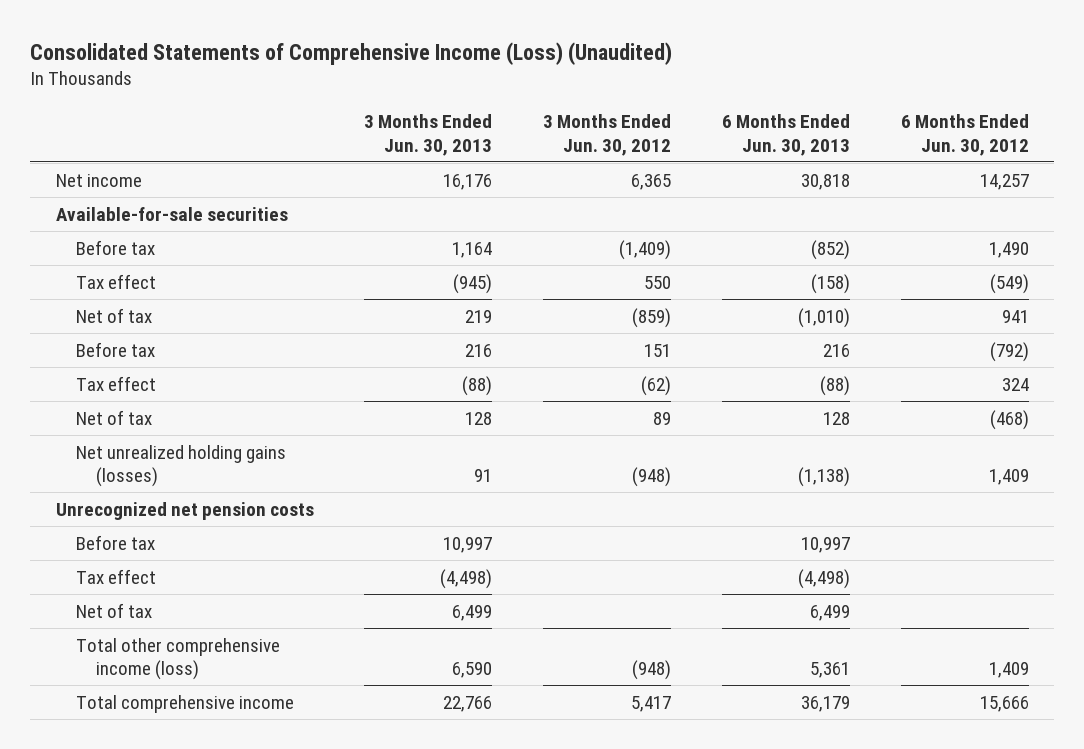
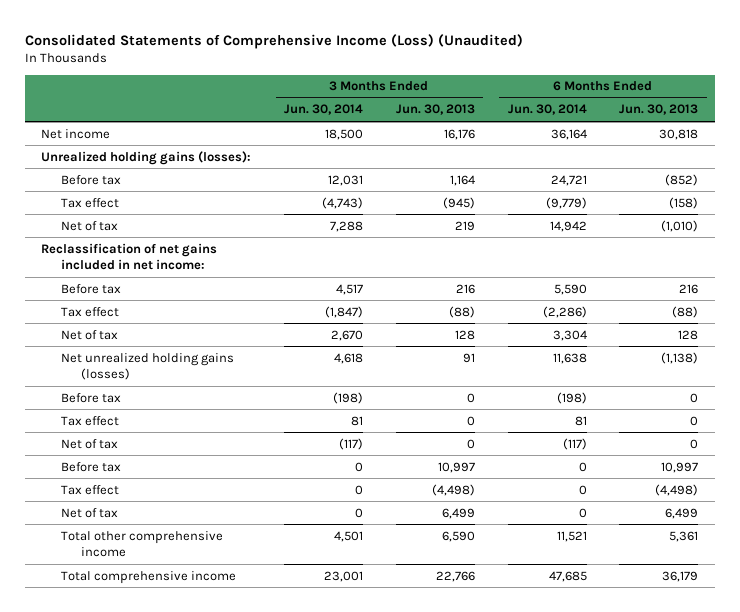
[543,114,672,156] 3 Months Ended Jun. 30, 2012 -> none
[900,114,1029,156] 6 Months Ended Jun. 30, 2012 -> none
none -> [283,104,363,116] Jun. 30, 2014
none -> [507,104,587,116] Jun. 30, 2014
[55,206,288,221] Available-for-sale securities -> none
none -> [41,150,252,165] Unrealized holding gains (losses):
none -> [41,242,218,270] Reclassification of net gains included in net income:
[55,501,314,520] Unrecognized net pension costs -> none
none -> [61,392,122,403] Before tax
none -> [61,415,120,426] Tax effect
none -> [61,438,119,449] Net of tax
[75,637,280,681] Total other comprehensive income (loss) -> [61,530,224,557] Total other comprehensive income

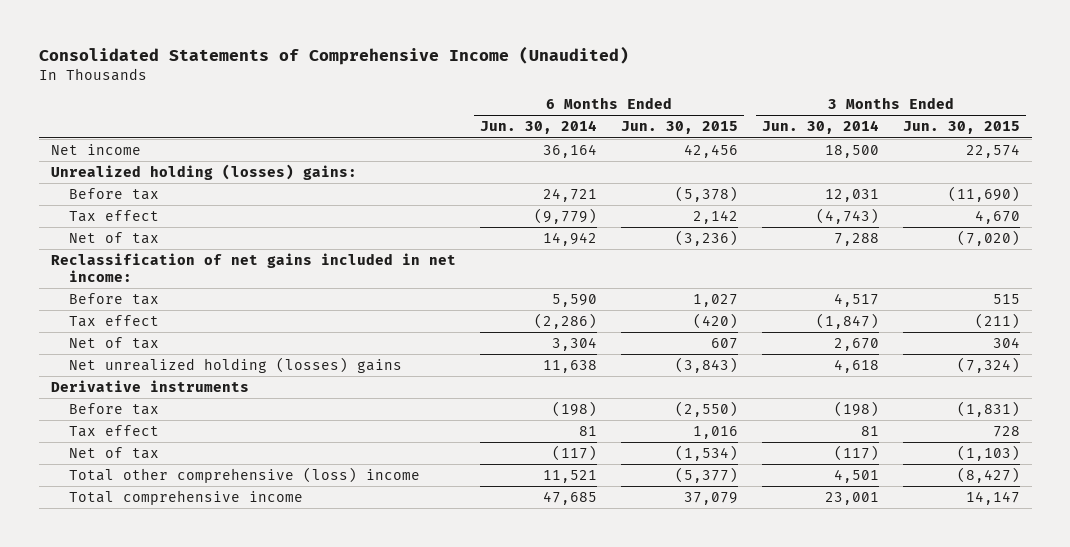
[24,33,523,49] Consolidated Statements of Comprehensive Income (Loss) (Unaudited) -> [38,45,629,65] Consolidated Statements of Comprehensive Income (Unaudited)
[395,104,475,116] Jun. 30, 2013 -> none
[619,104,699,116] Jun. 30, 2013 -> none
none -> [620,121,738,135] Jun. 30, 2015
none -> [902,121,1020,135] Jun. 30, 2015
[41,150,252,165] Unrealized holding gains (losses): -> [50,163,357,180] Unrealized holding (losses) gains:
[61,352,235,380] Net unrealized holding gains (losses) -> [68,356,402,373] Net unrealized holding (losses) gains
none -> [50,379,249,392] Derivative instruments
[61,461,122,472] Before tax -> none
[61,484,120,495] Tax effect -> none
[61,507,119,518] Net of tax -> none
[61,530,224,557] Total other comprehensive income -> [68,466,420,483] Total other comprehensive (loss) income

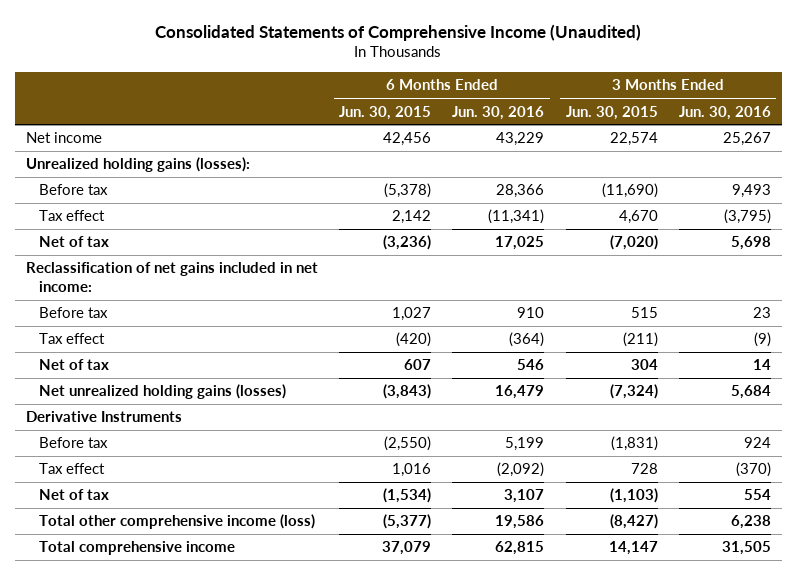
[479,120,597,135] Jun. 30, 2014 -> none
[761,120,879,135] Jun. 30, 2014 -> none
none -> [452,105,545,120] Jun. 30, 2016
none -> [678,105,771,120] Jun. 30, 2016
[50,163,357,180] Unrealized holding (losses) gains: -> [25,157,250,173] Unrealized holding gains (losses):
[68,356,402,373] Net unrealized holding (losses) gains -> [38,384,286,400] Net unrealized holding gains (losses)
[50,379,249,392] Derivative instruments -> [25,411,182,423] Derivative Instruments
[68,466,420,483] Total other comprehensive (loss) income -> [38,514,315,530] Total other comprehensive income (loss)

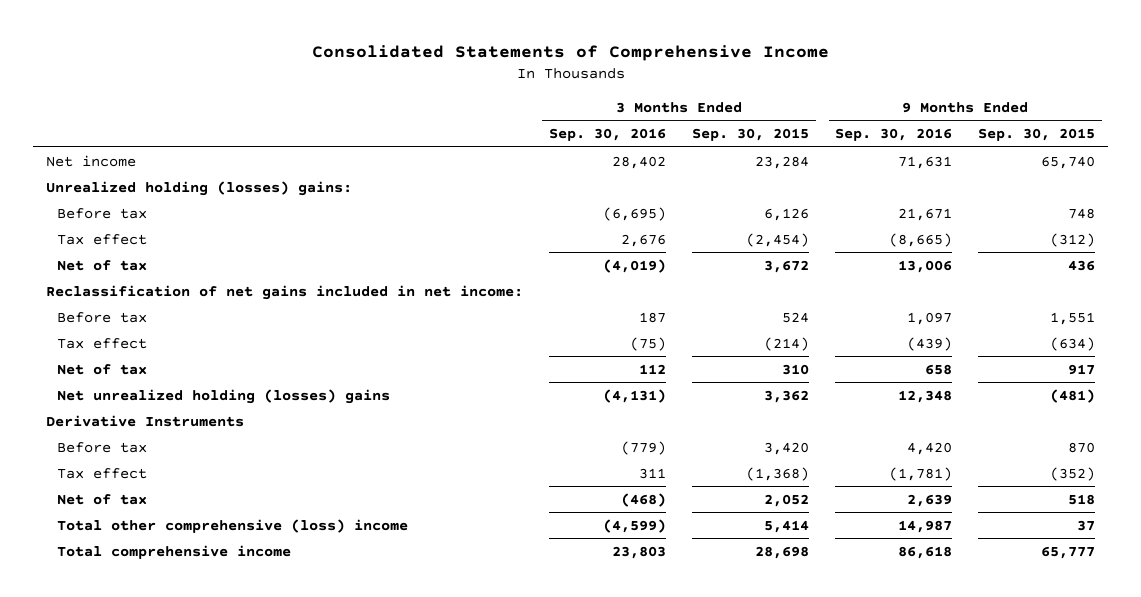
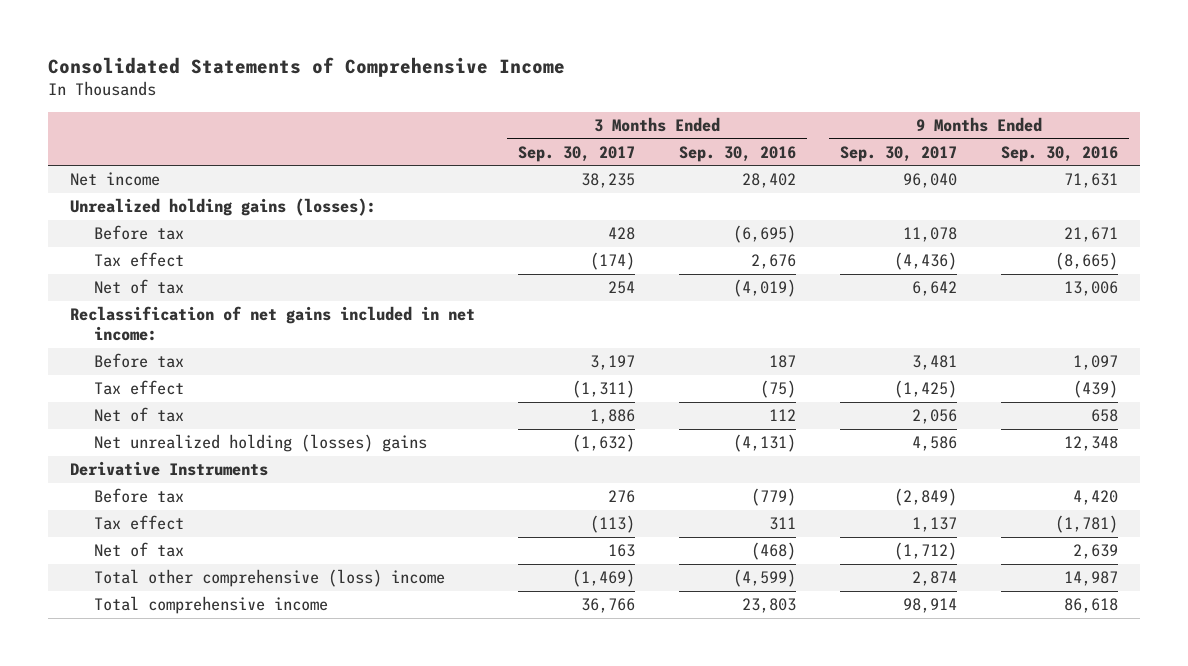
[692,128,810,142] Sep. 30, 2015 -> none
[978,128,1096,142] Sep. 30, 2015 -> none
none -> [518,145,636,162] Sep. 30, 2017
none -> [840,145,958,162] Sep. 30, 2017
[45,180,352,196] Unrealized holding (losses) gains: -> [69,198,376,217] Unrealized holding gains (losses):

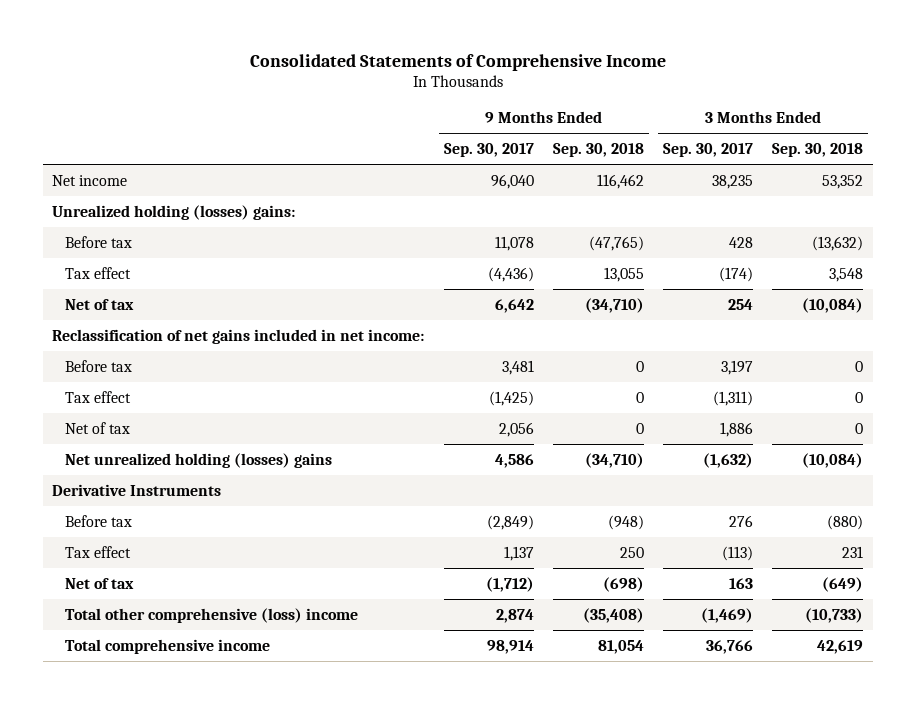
[679,145,797,162] Sep. 30, 2016 -> none
[1001,145,1119,162] Sep. 30, 2016 -> none
none -> [552,142,644,157] Sep. 30, 2018
none -> [772,142,864,157] Sep. 30, 2018
[69,198,376,217] Unrealized holding gains (losses): -> [52,204,296,220] Unrealized holding (losses) gains:

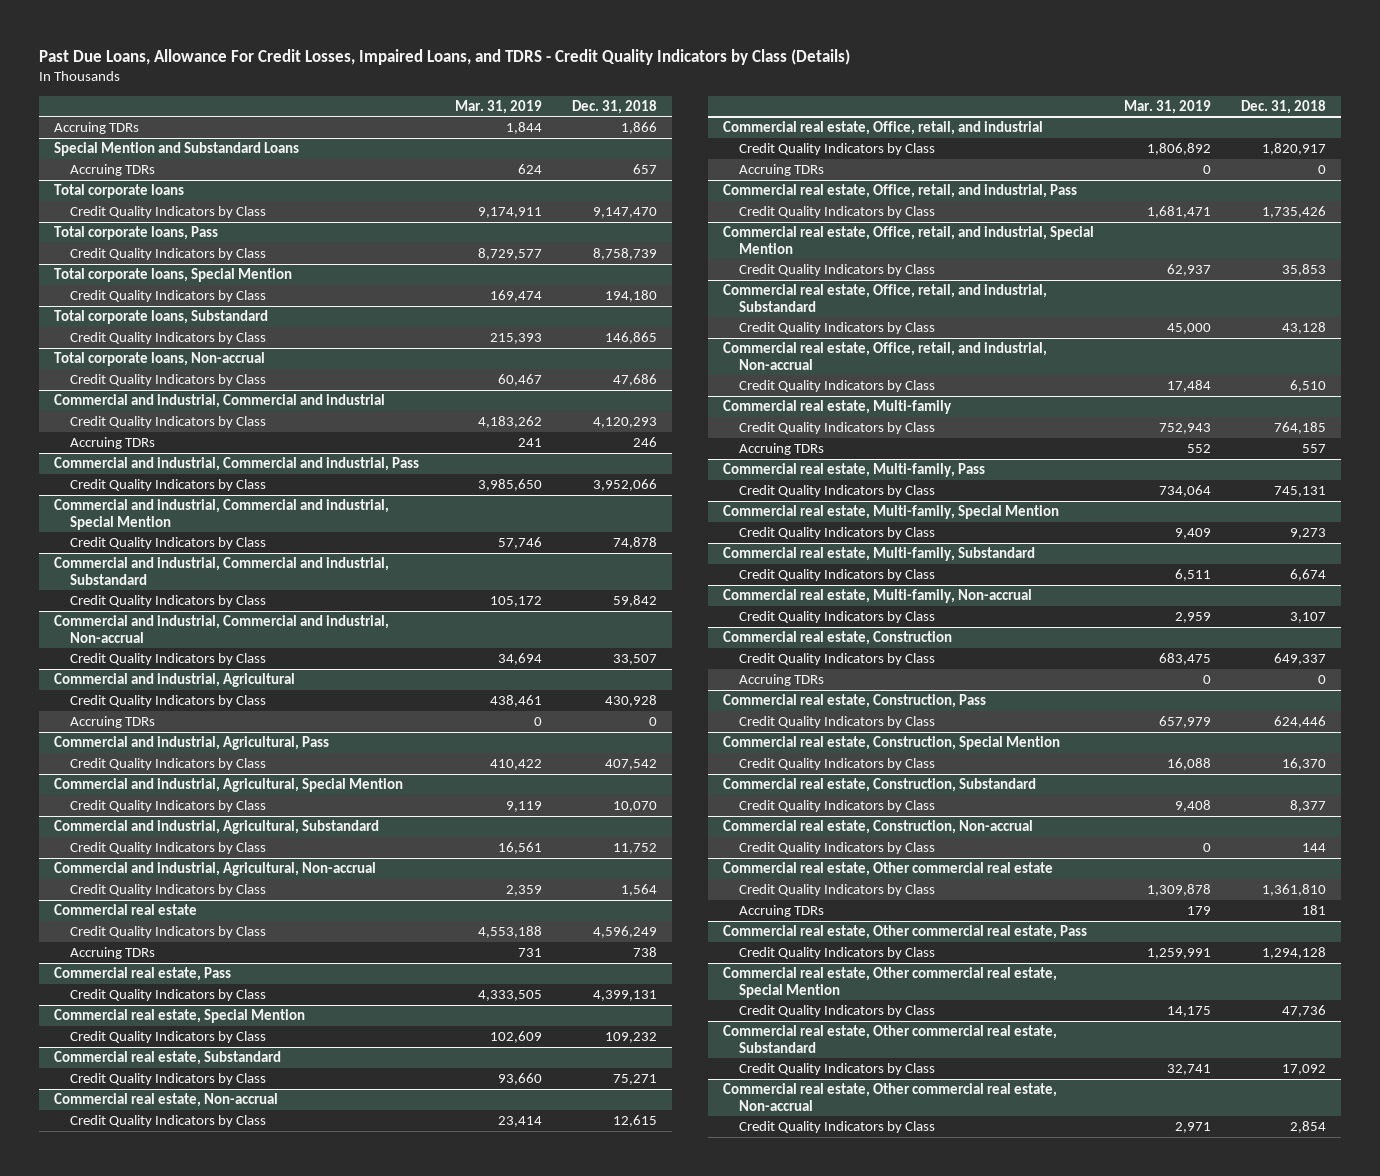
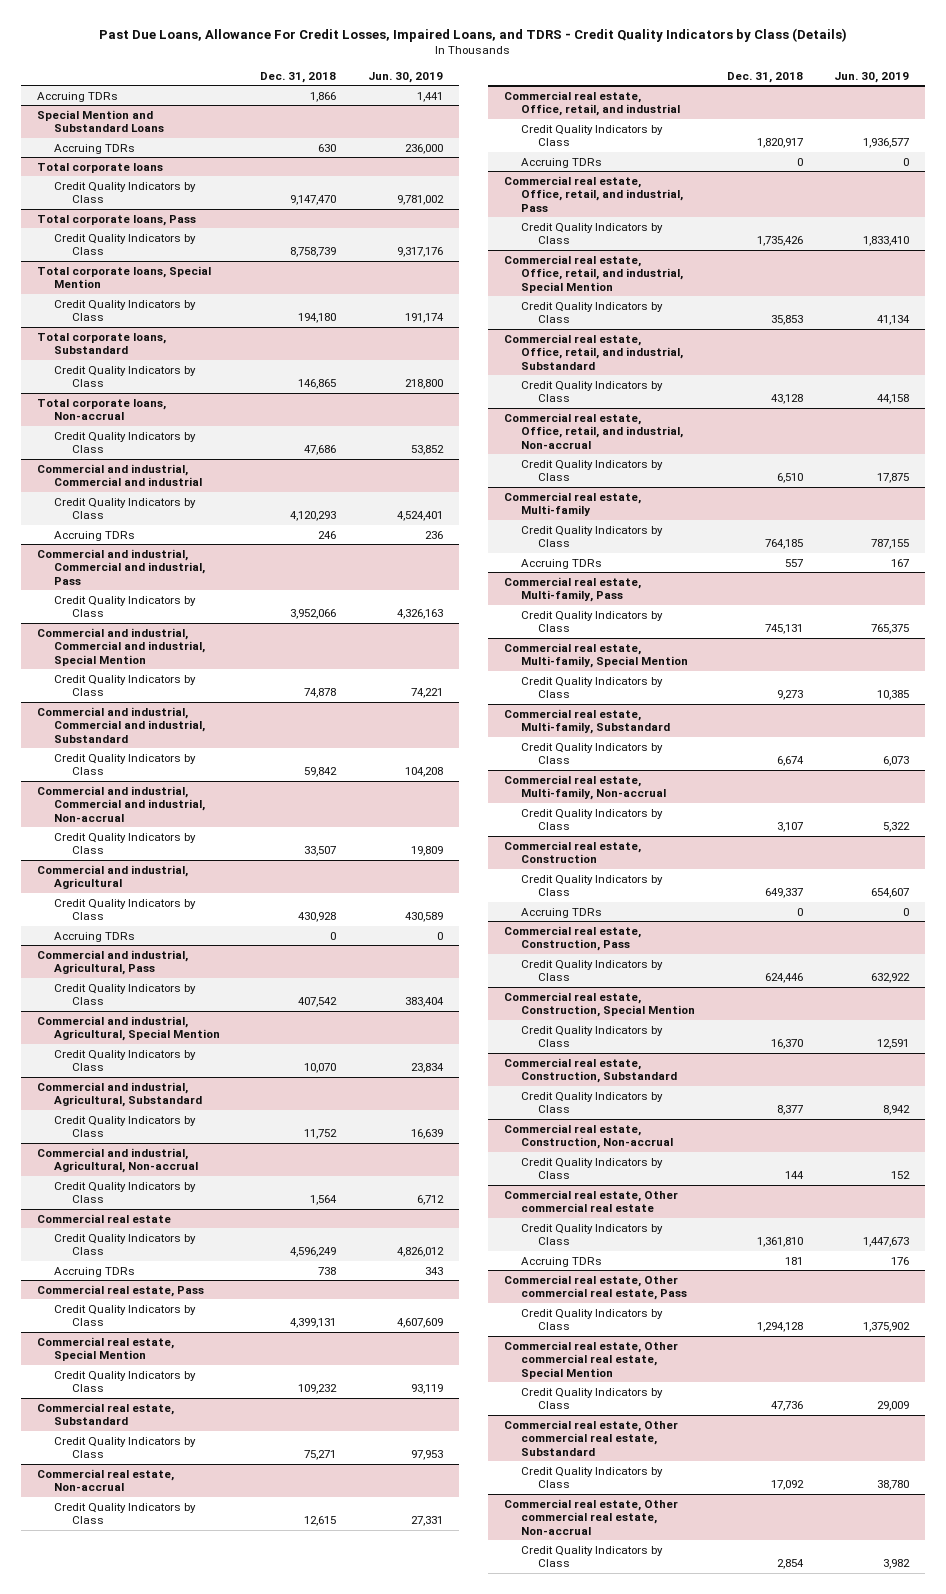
[455,99,543,114] Mar. 31, 2019 -> none
none -> [367,71,443,83] Jun. 30, 2019
[633,164,658,175] 657 -> [318,143,337,152] 630

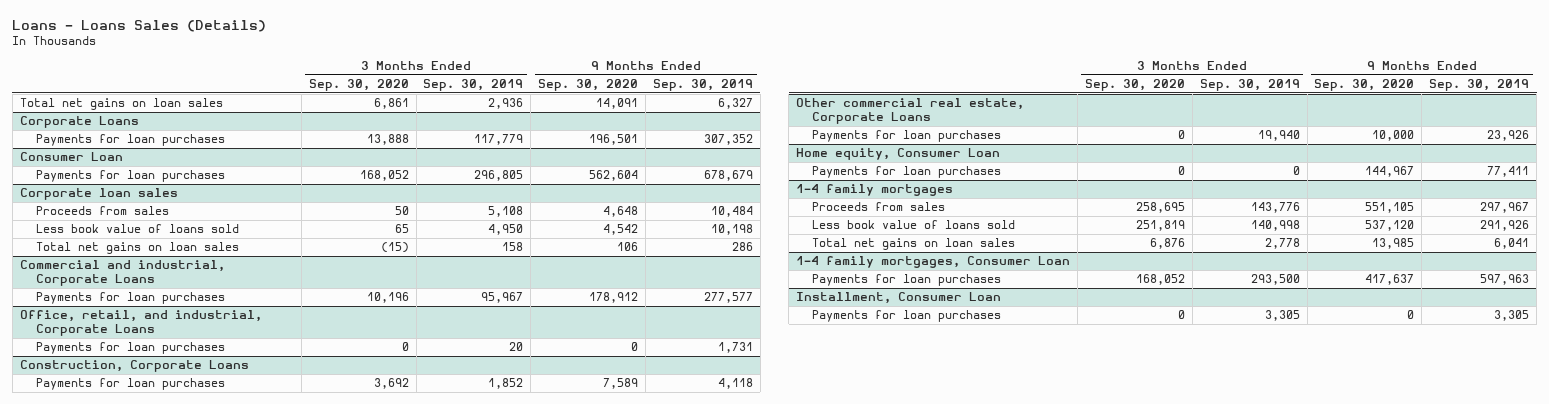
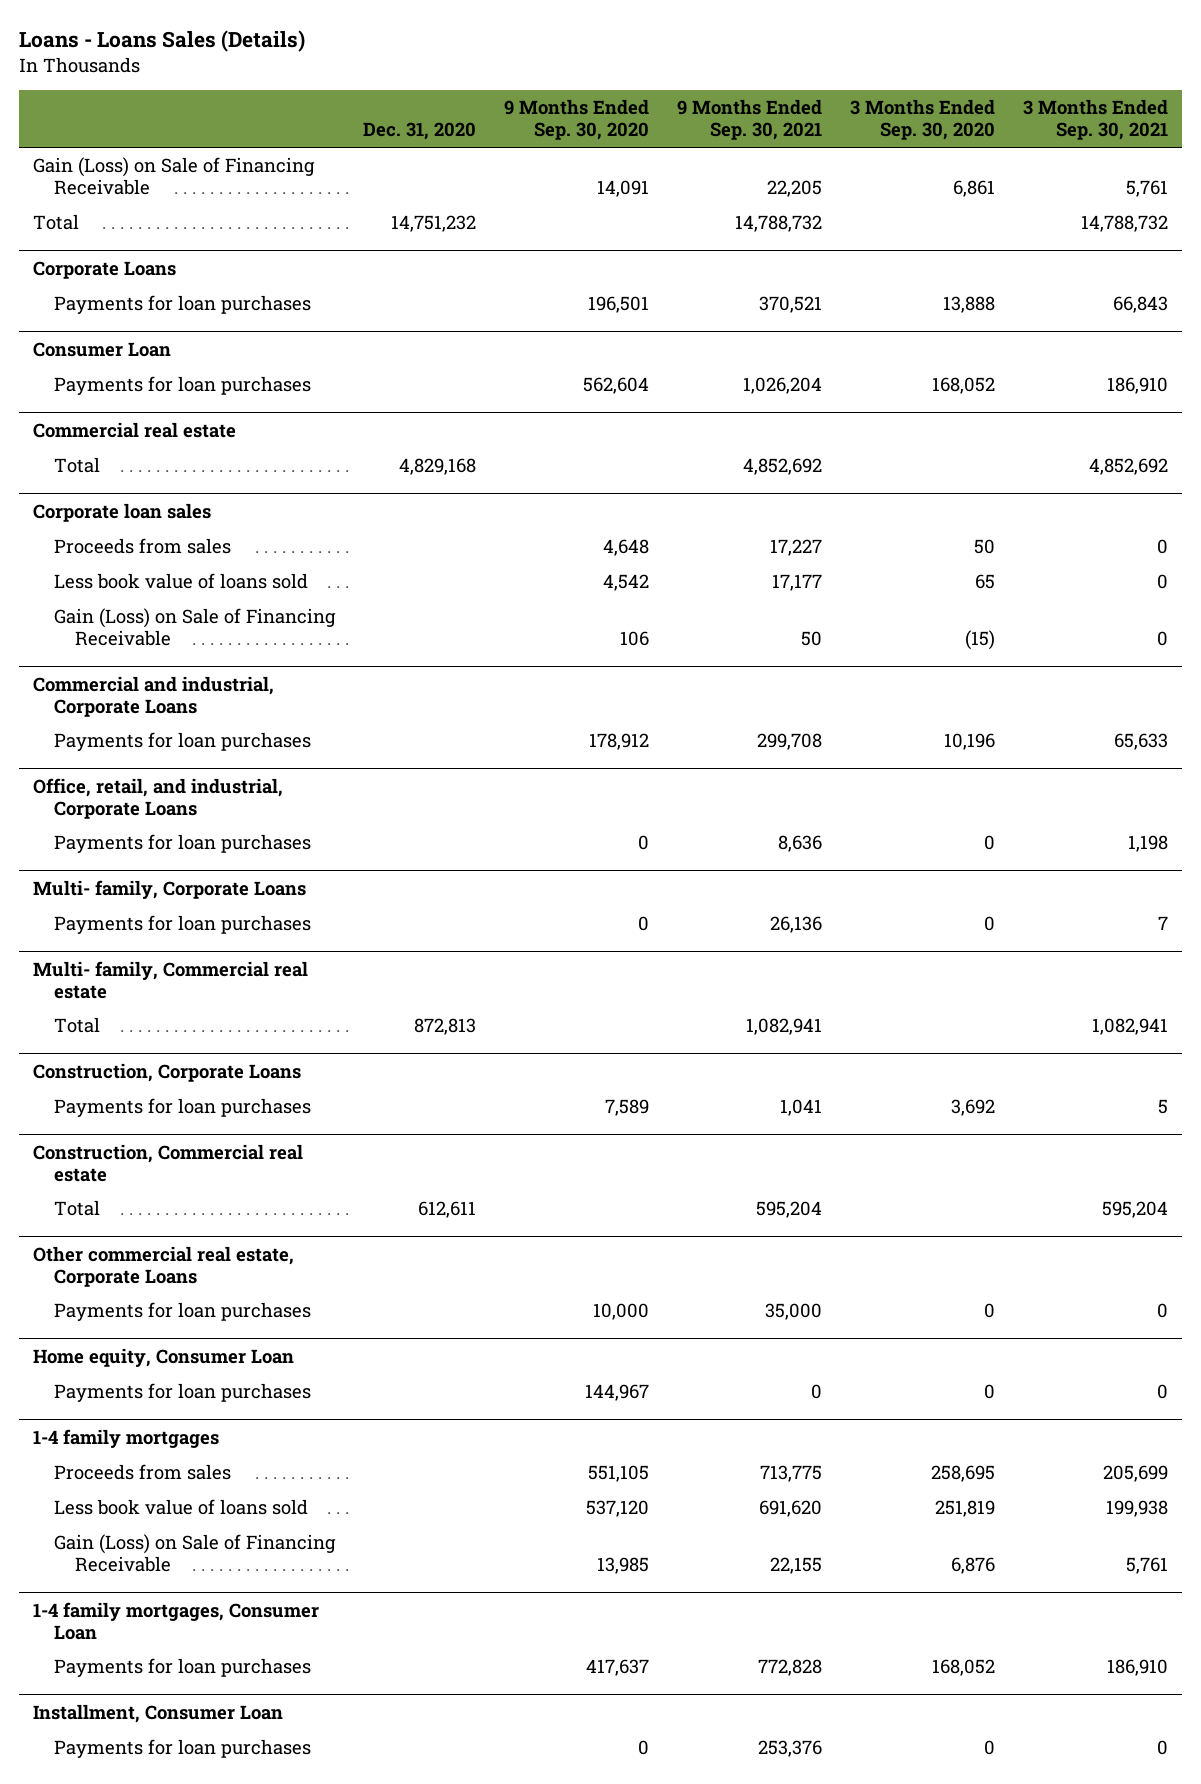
[423,79,524,92] Sep. 30, 2019 -> none
[653,79,754,92] Sep. 30, 2019 -> none
none -> [362,122,476,141] Dec. 31, 2020
none -> [676,99,822,141] 9 Months Ended Sep. 30, 2021
none -> [1023,99,1169,141] 3 Months Ended Sep. 30, 2021
[19,98,223,111] Total net gains on loan sales -> [32,157,315,195] Gain (Loss) on Sale of Financing Receivable
none -> [32,214,79,231] Total
none -> [32,421,236,438] Commercial real estate
none -> [53,457,100,474] Total
[35,242,239,255] Total net gains on loan sales -> [53,608,336,646] Gain (Loss) on Sale of Financing Receivable
none -> [32,879,306,899] Multi- family, Corporate Loans
none -> [53,915,311,935] Payments for loan purchases
none -> [32,960,308,999] Multi- family, Commercial real estate
none -> [53,1017,100,1034] Total
none -> [32,1143,303,1182] Construction, Commercial real estate
none -> [53,1200,100,1217] Total
[811,238,1015,251] Total net gains on loan sales -> [53,1534,336,1572] Gain (Loss) on Sale of Financing Receivable

